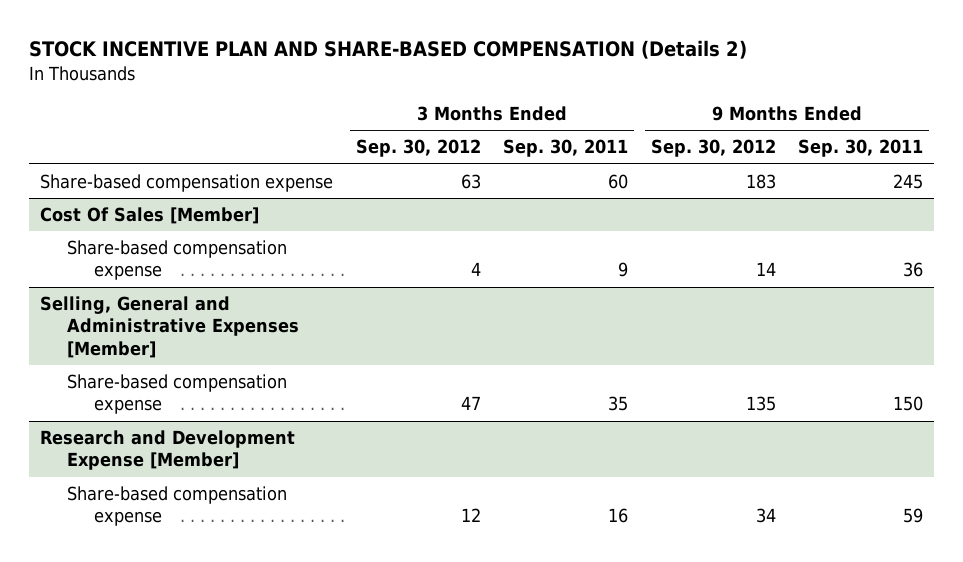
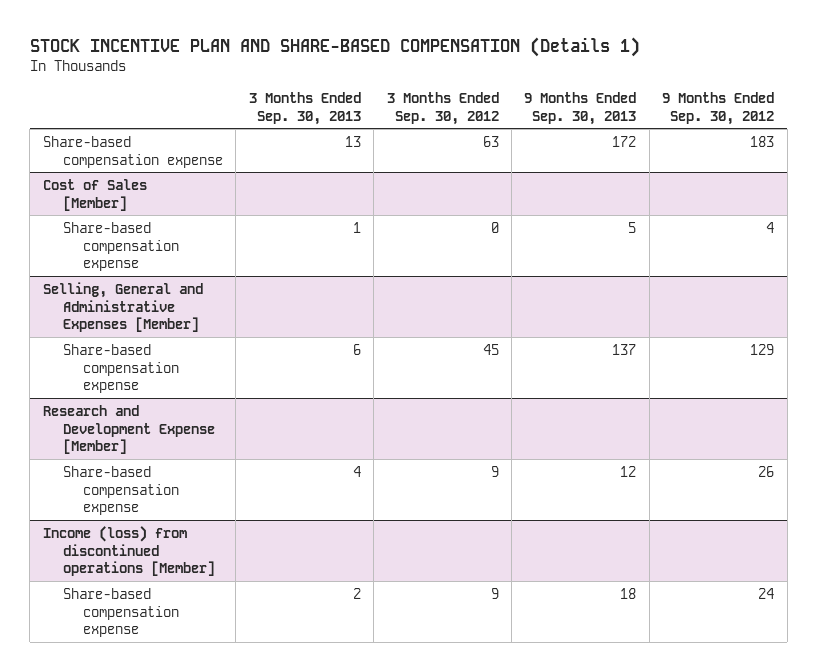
[29,40,748,60] STOCK INCENTIVE PLAN AND SHARE-BASED COMPENSATION (Details 2) -> [29,36,640,57] STOCK INCENTIVE PLAN AND SHARE-BASED COMPENSATION (Details 1)
[503,139,629,158] Sep. 30, 2011 -> none
[798,139,924,158] Sep. 30, 2011 -> none
none -> [248,91,361,125] 3 Months Ended Sep. 30, 2013
none -> [524,91,637,125] 9 Months Ended Sep. 30, 2013
[40,206,260,224] Cost Of Sales [Member] -> [42,178,147,211] Cost of Sales [Member]
[470,262,481,277] 4 -> [490,221,499,233] 0
[755,262,776,277] 14 -> [766,221,775,233] 4
[460,396,481,411] 47 -> [482,343,499,355] 45
[745,396,776,412] 135 -> [750,343,775,355] 129
[460,508,481,523] 12 -> [490,465,499,477] 9
[755,508,776,524] 34 -> [758,465,775,477] 26
none -> [42,525,215,577] Income (loss) from discontinued operations [Member]
none -> [62,587,180,638] Share-based compensation expense

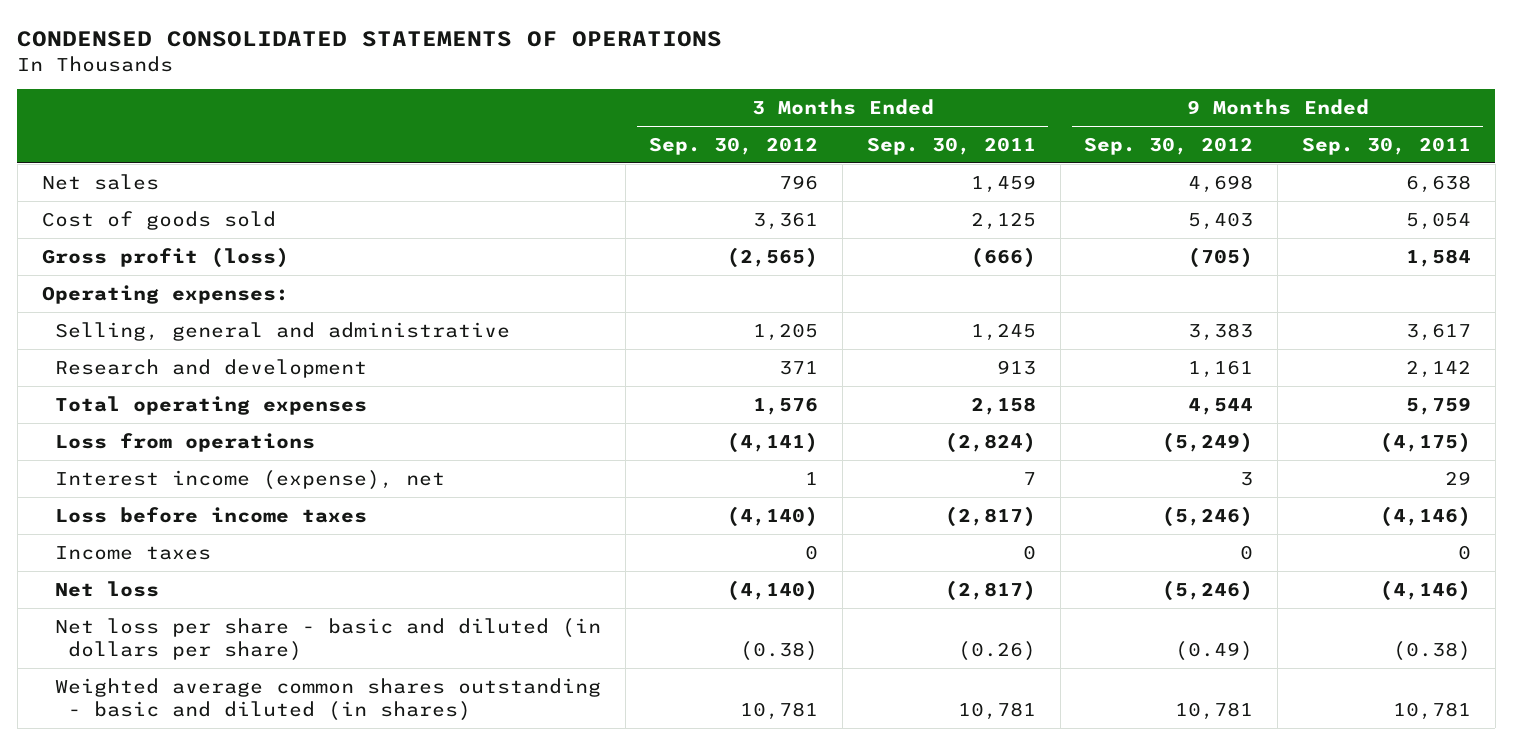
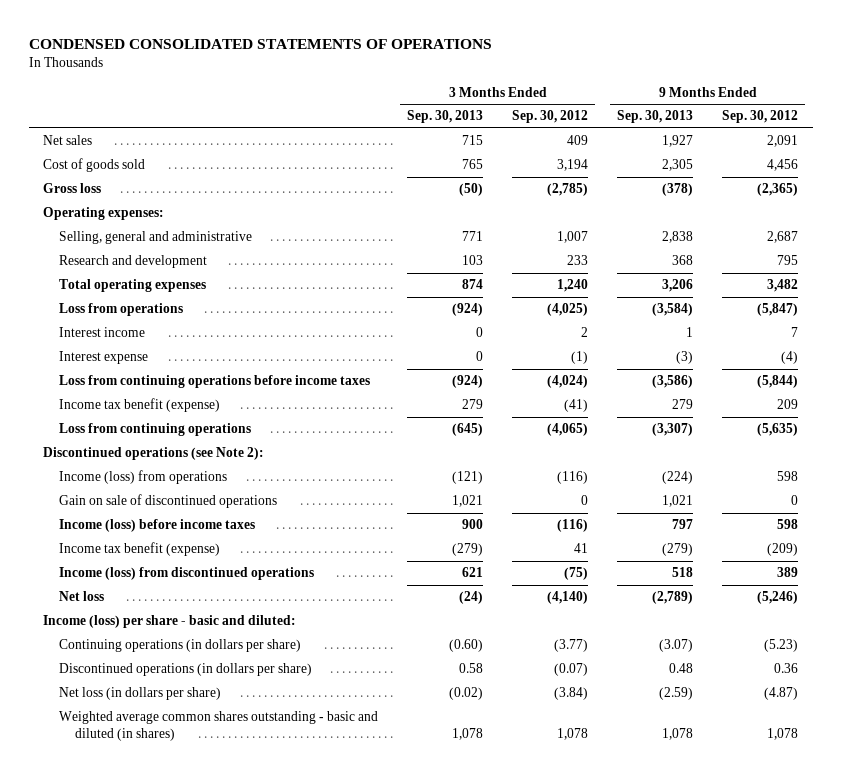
[866,136,1036,155] Sep. 30, 2011 -> none
[1301,136,1471,155] Sep. 30, 2011 -> none
none -> [407,110,484,124] Sep. 30, 2013
none -> [617,110,694,124] Sep. 30, 2013
[779,174,819,190] 796 -> [567,135,589,146] 409
[1188,174,1254,193] 4,698 -> [767,135,799,148] 2,091
[753,211,819,230] 3,361 -> [557,159,589,172] 3,194
[1188,211,1254,230] 5,403 -> [767,159,799,172] 4,456
[41,246,289,268] Gross profit (loss) -> [43,183,102,194] Gross loss
[727,246,819,268] (2,565) -> [547,183,589,197] (2,785)
[1188,246,1254,268] (705) -> [757,183,799,197] (2,365)
[753,322,819,341] 1,205 -> [557,231,589,244] 1,007
[1188,322,1254,341] 3,383 -> [767,231,799,244] 2,687
[779,360,819,375] 371 -> [567,255,589,266] 233
[1188,359,1254,378] 1,161 -> [777,255,799,266] 795
[753,396,819,415] 1,576 -> [557,279,589,293] 1,240
[1188,397,1254,415] 4,544 -> [767,279,799,293] 3,482
[727,431,819,453] (4,141) -> [547,303,589,317] (4,025)
[1162,431,1254,453] (5,249) -> [757,303,799,317] (5,847)
[54,469,445,490] Interest income (expense), net -> [59,327,146,338] Interest income
[805,471,819,485] 1 -> [581,327,589,338] 2
[1240,471,1254,486] 3 -> [791,327,799,338] 7
none -> [59,351,149,365] Interest expense
[54,506,367,523] Loss before income taxes -> [59,375,371,389] Loss from continuing operations before income taxes
[727,505,819,527] (4,140) -> [547,375,589,389] (4,024)
[1162,505,1254,527] (5,246) -> [757,375,799,389] (5,844)
[54,545,211,560] Income taxes -> [59,398,221,413] Income tax benefit (expense)
[805,544,819,560] 0 -> [564,399,589,413] (41)
[1240,544,1254,560] 0 -> [777,399,799,410] 209
none -> [59,423,252,437] Loss from continuing operations
none -> [43,447,265,461] Discontinued operations (see Note 2):
none -> [59,470,228,485] Income (loss) from operations
none -> [59,494,278,509] Gain on sale of discontinued operations
none -> [59,519,256,533] Income (loss) before income taxes
none -> [59,542,221,557] Income tax benefit (expense)
none -> [59,567,315,581] Income (loss) from discontinued operations
none -> [43,615,297,629] Income (loss) per share - basic and diluted:
none -> [59,639,302,653] Continuing operations (in dollars per share)
none -> [59,663,313,677] Discontinued operations (in dollars per share)
[54,617,601,662] Net loss per share - basic and diluted (in dollars per share) -> [59,687,222,701] Net loss (in dollars per share)
[740,641,819,662] (0.38) -> [554,687,589,701] (3.84)
[1175,641,1254,662] (0.49) -> [764,687,799,701] (4.87)
[740,702,819,721] 10,781 -> [557,727,589,740] 1,078
[1175,702,1254,721] 10,781 -> [767,727,799,740] 1,078

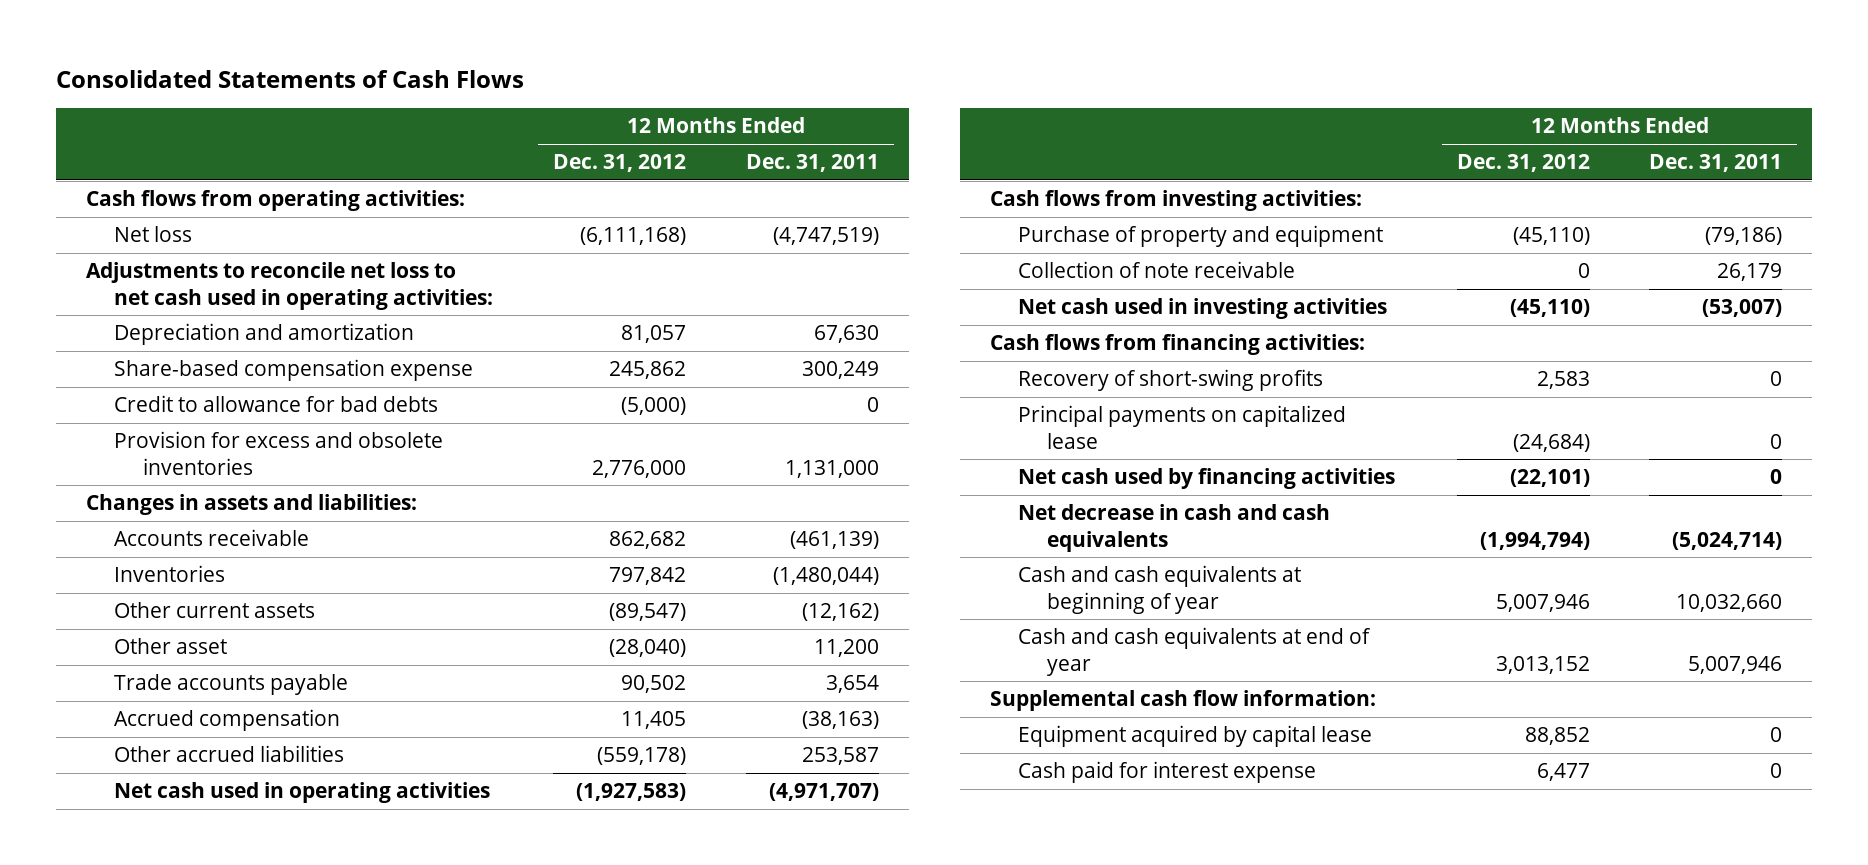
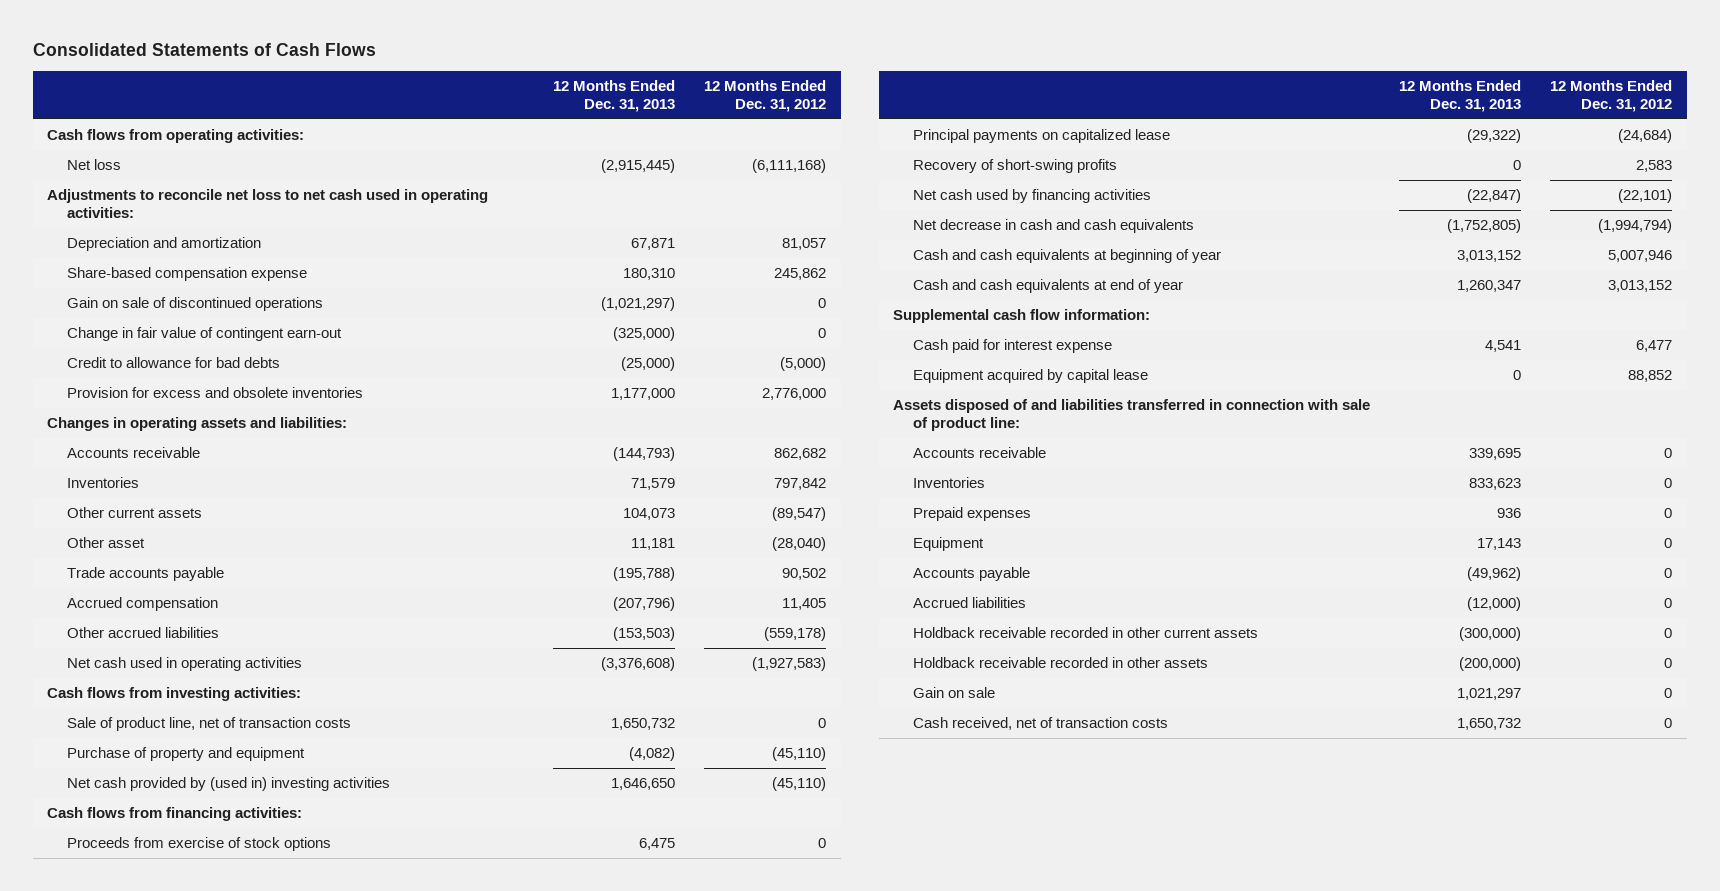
[745,154,879,173] Dec. 31, 2011 -> none
none -> [553,79,676,112] 12 Months Ended Dec. 31, 2013
none -> [66,296,323,311] Gain on sale of discontinued operations
none -> [66,326,342,341] Change in fair value of contingent earn-out
[85,494,417,516] Changes in assets and liabilities: -> [47,416,348,431] Changes in operating assets and liabilities:
none -> [66,716,351,731] Sale of product line, net of transaction costs
[1018,261,1296,279] Collection of note receivable -> none
[1018,298,1388,320] Net cash used in investing activities -> [66,776,390,791] Net cash provided by (used in) investing activities
none -> [66,836,331,851] Proceeds from exercise of stock options
[1018,369,1324,392] Recovery of short-swing profits -> [912,158,1117,173] Recovery of short-swing profits
[1018,725,1373,748] Equipment acquired by capital lease -> [912,368,1148,383] Equipment acquired by capital lease
none -> [893,398,1371,431] Assets disposed of and liabilities transferred in connection with sale of product line:
none -> [912,446,1046,458] Accounts receivable
none -> [912,476,985,488] Inventories
none -> [912,506,1031,521] Prepaid expenses
none -> [912,536,984,551] Equipment
none -> [912,566,1030,581] Accounts payable
none -> [912,596,1026,608] Accrued liabilities
none -> [912,626,1258,638] Holdback receivable recorded in other current assets
none -> [912,656,1208,668] Holdback receivable recorded in other assets
none -> [912,686,995,698] Gain on sale
none -> [912,716,1168,730] Cash received, net of transaction costs

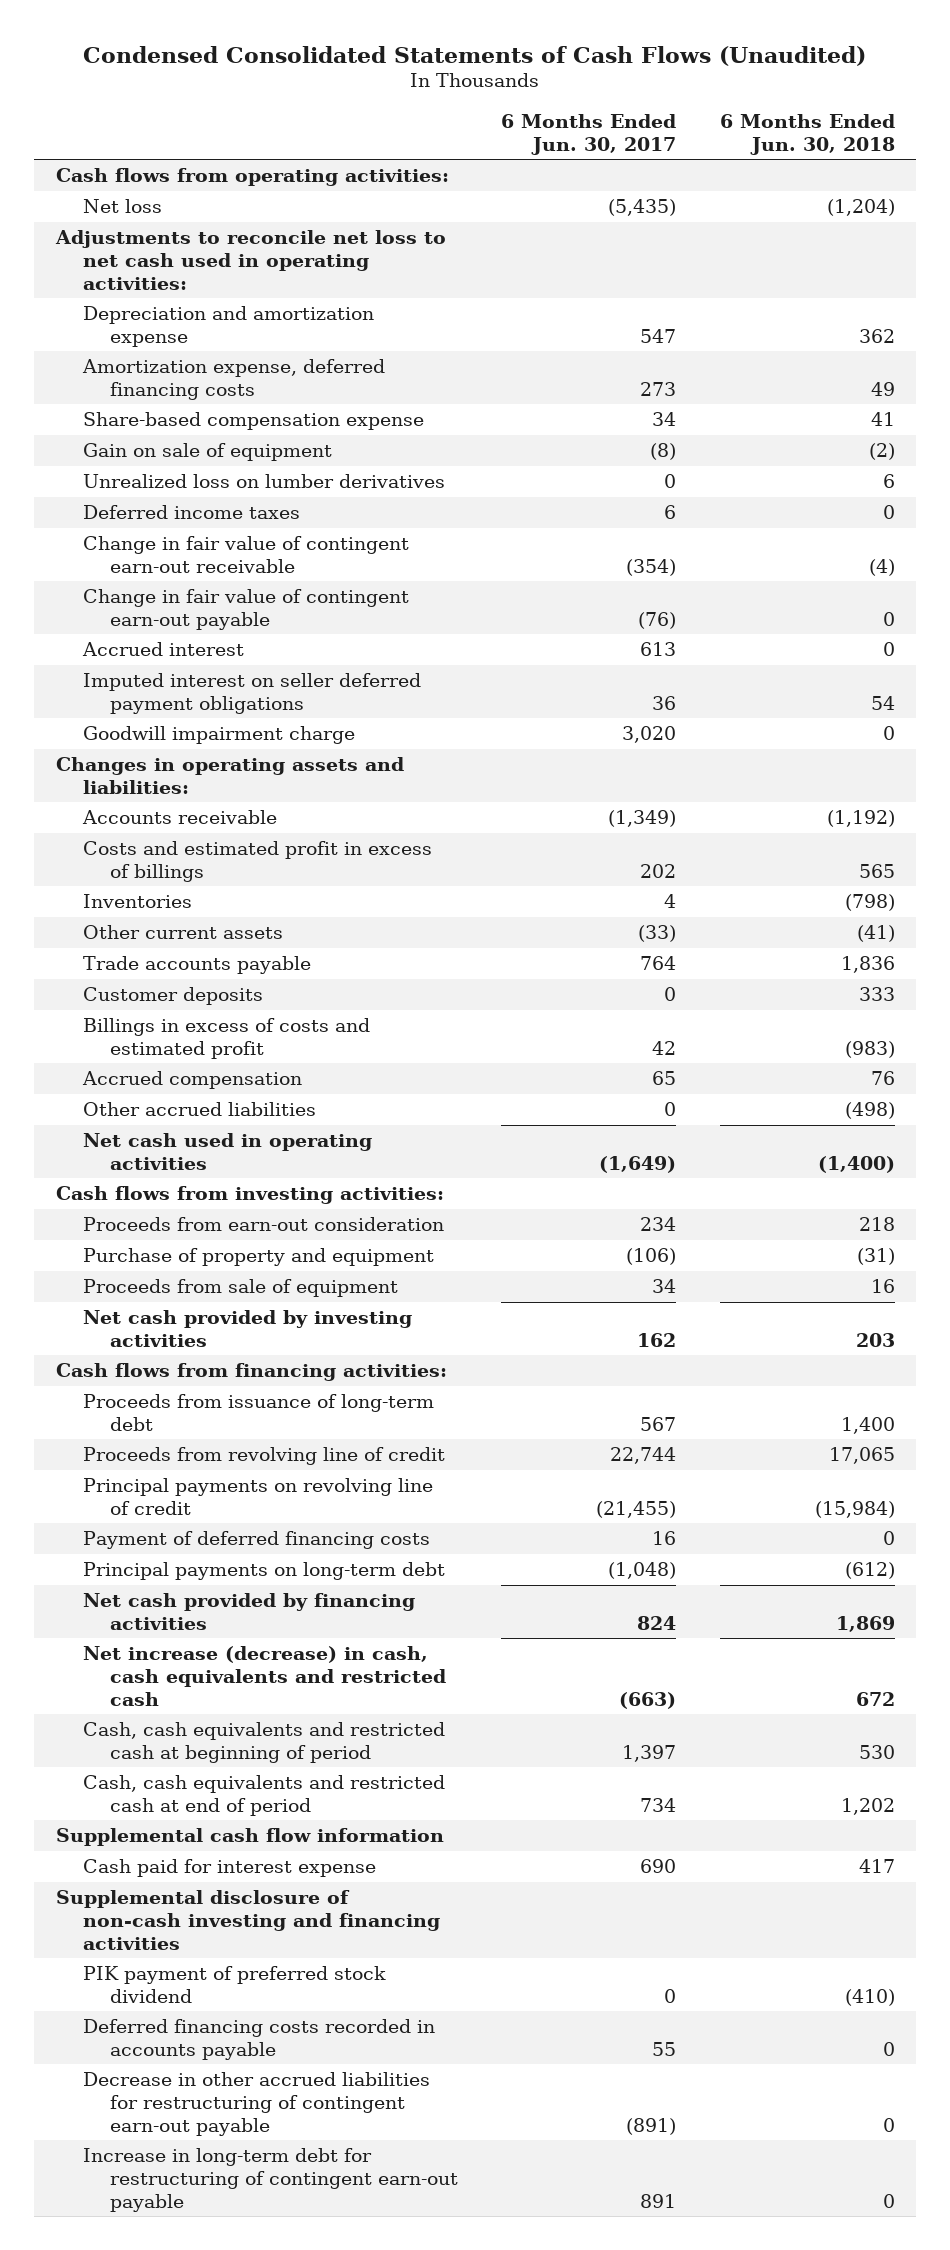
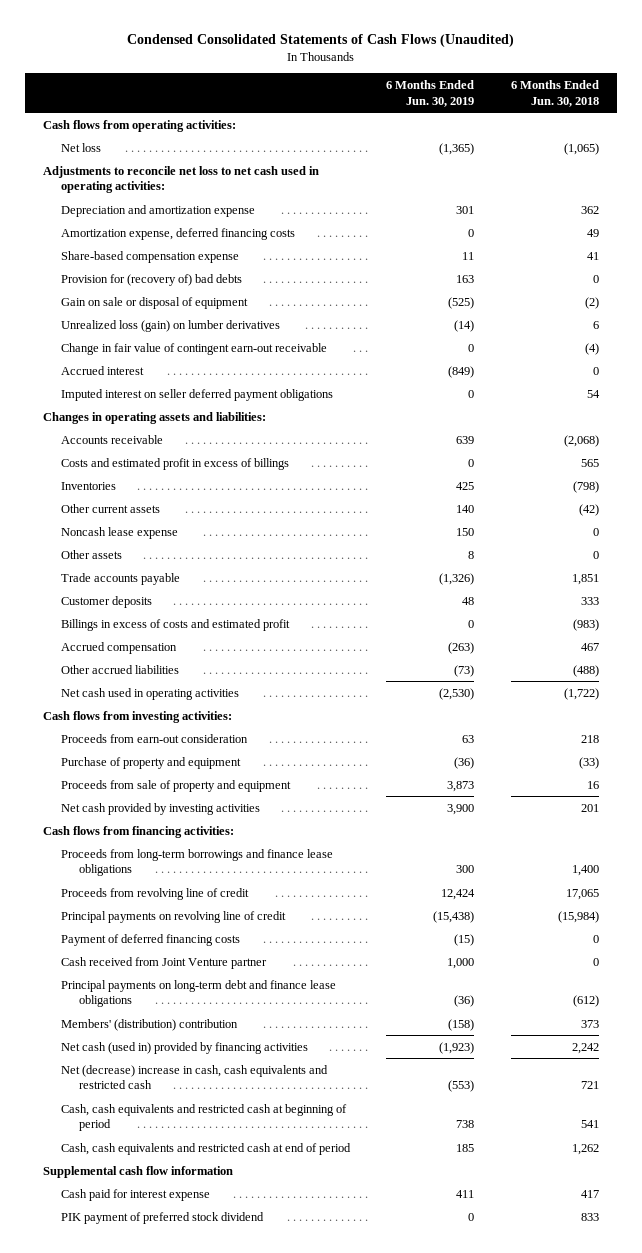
[501,113,677,155] 6 Months Ended Jun. 30, 2017 -> none
none -> [386,79,475,107] 6 Months Ended Jun. 30, 2019
[826,199,895,217] (1,204) -> [563,142,599,155] (1,065)
[82,505,300,520] Deferred income taxes -> none
none -> [61,273,243,286] Provision for (recovery of) bad debts
[82,443,332,462] Gain on sale of equipment -> [61,296,249,309] Gain on sale or disposal of equipment
[82,474,445,489] Unrealized loss on lumber derivatives -> [61,319,281,332] Unrealized loss (gain) on lumber derivatives
[82,589,409,630] Change in fair value of contingent earn-out payable -> none
[82,726,355,745] Goodwill impairment charge -> none
[826,810,895,828] (1,192) -> [563,434,599,447] (2,068)
[856,925,895,943] (41) -> [578,503,599,516] (42)
none -> [61,526,179,539] Noncash lease expense
none -> [61,549,123,559] Other assets
[840,956,895,974] 1,836 -> [571,573,599,585] 1,851
[870,1071,895,1086] 76 -> [580,642,599,651] 467
[844,1102,895,1120] (498) -> [572,664,599,677] (488)
[817,1155,895,1173] (1,400) -> [563,687,599,700] (1,722)
[856,1248,895,1266] (31) -> [578,756,599,769] (33)
[82,1279,398,1298] Proceeds from sale of equipment -> [61,779,292,792] Proceeds from sale of property and equipment
[855,1332,895,1347] 203 -> [580,803,599,812] 201
[82,1394,434,1431] Proceeds from issuance of long-term debt -> none
none -> [61,848,334,877] Proceeds from long-term borrowings and finance lease obligations
none -> [61,956,268,969] Cash received from Joint Venture partner
[82,1562,445,1581] Principal payments on long-term debt -> [61,979,337,1008] Principal payments on long-term debt and finance lease obligations
none -> [61,1018,239,1031] Members' (distribution) contribution
[82,1593,415,1630] Net cash provided by financing activities -> [61,1041,309,1054] Net cash (used in) provided by financing activities
[835,1615,895,1632] 1,869 -> [571,1042,599,1054] 2,242
[82,1646,446,1706] Net increase (decrease) in cash, cash equivalents and restricted cash -> [61,1064,329,1090] Net (decrease) increase in cash, cash equivalents and restricted cash
[855,1691,895,1706] 672 -> [580,1081,599,1090] 721
[858,1744,895,1759] 530 -> [580,1120,599,1129] 541
[840,1797,895,1815] 1,202 -> [571,1143,599,1155] 1,262
[55,1890,440,1950] Supplemental disclosure of non-cash investing and financing activities -> none
[82,2019,435,2060] Deferred financing costs recorded in accounts payable -> none
[82,2072,430,2136] Decrease in other accrued liabilities for restructuring of contingent earn-out payable -> none
[82,2148,458,2212] Increase in long-term debt for restructuring of contingent earn-out payable -> none
[844,1988,895,2006] (410) -> [580,1212,599,1221] 833

